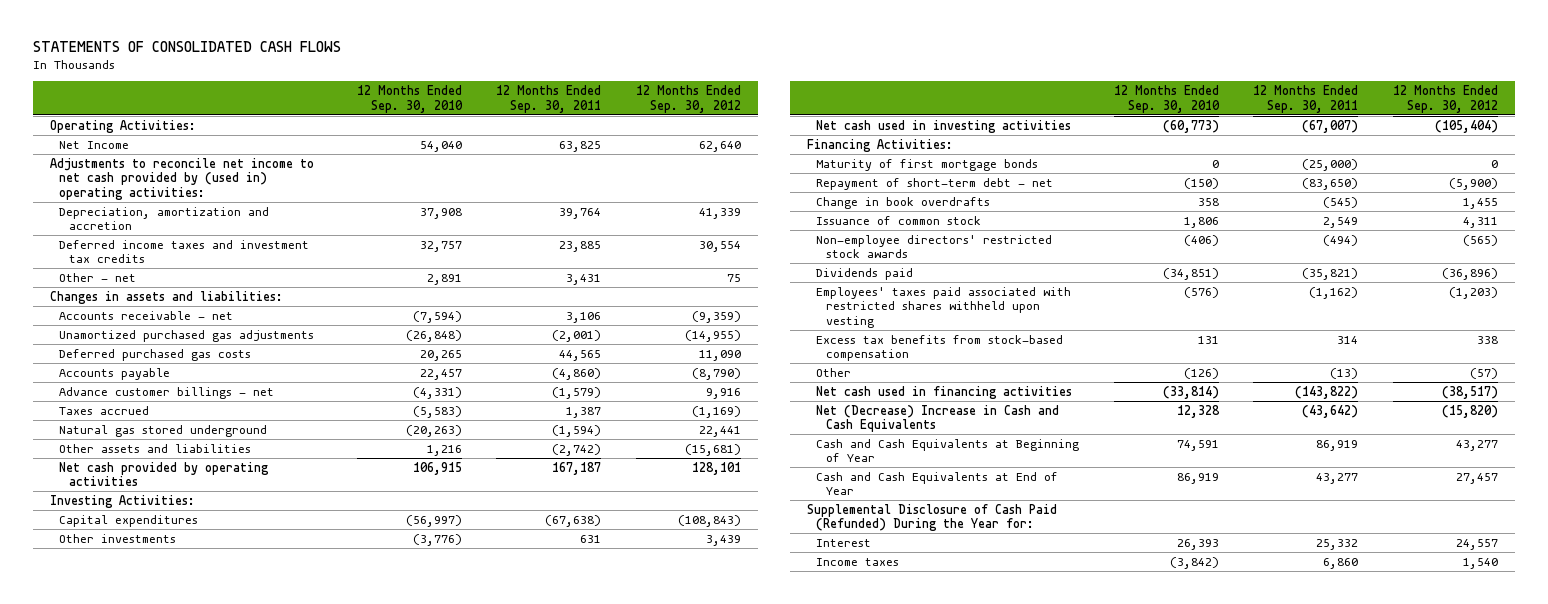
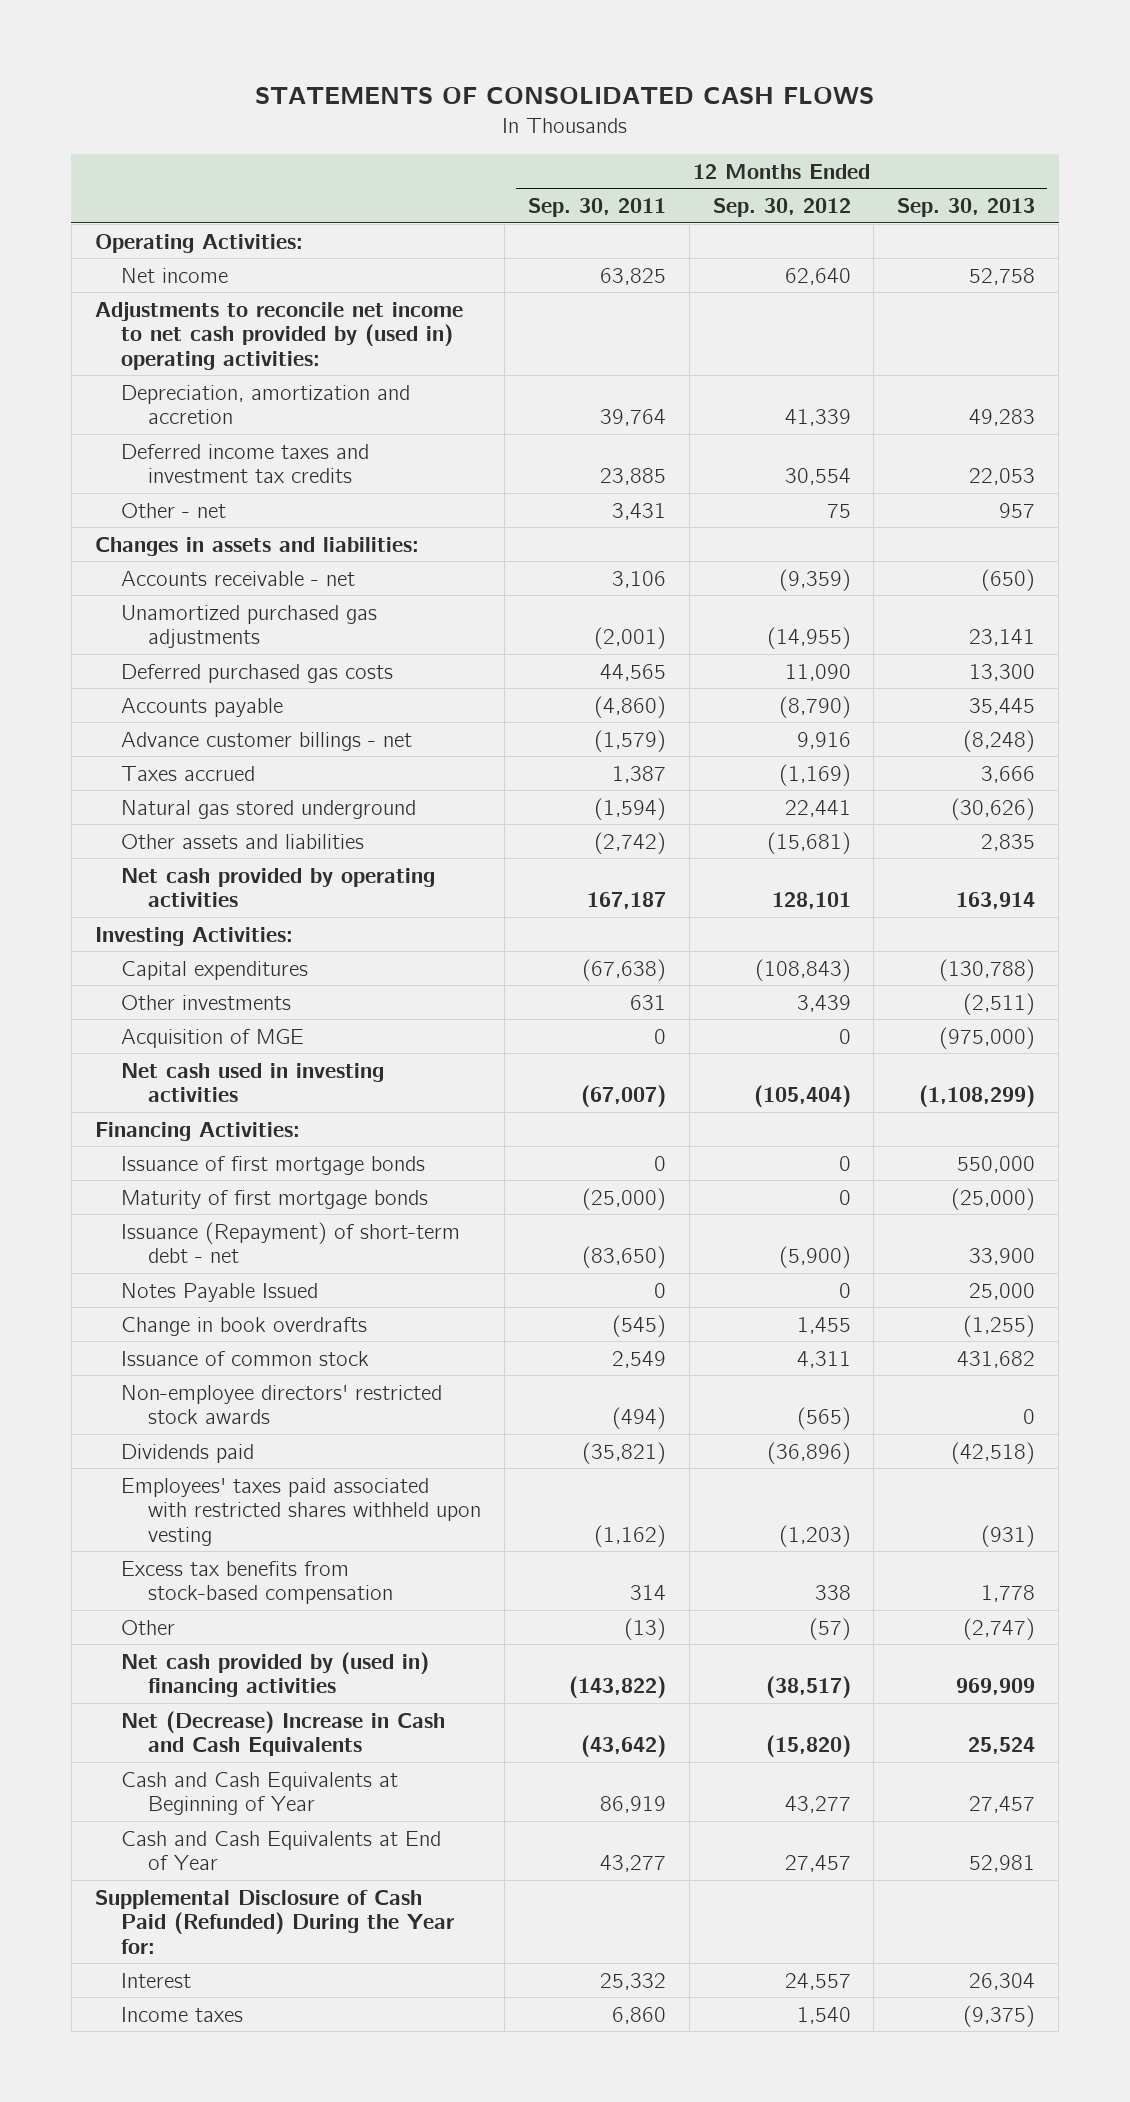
[356,85,463,113] 12 Months Ended Sep. 30, 2010 -> none
none -> [897,198,1036,218] Sep. 30, 2013
[59,140,130,149] Net Income -> [121,267,229,283] Net income
none -> [121,1028,305,1048] Acquisition of MGE
none -> [121,1155,426,1175] Issuance of first mortgage bonds
[816,177,1054,190] Repayment of short-term debt - net -> [121,1221,461,1264] Issuance (Repayment) of short-term debt - net
none -> [121,1282,319,1302] Notes Payable Issued
[816,385,1073,399] Net cash used in financing activities -> [121,1651,430,1698] Net cash provided by (used in) financing activities

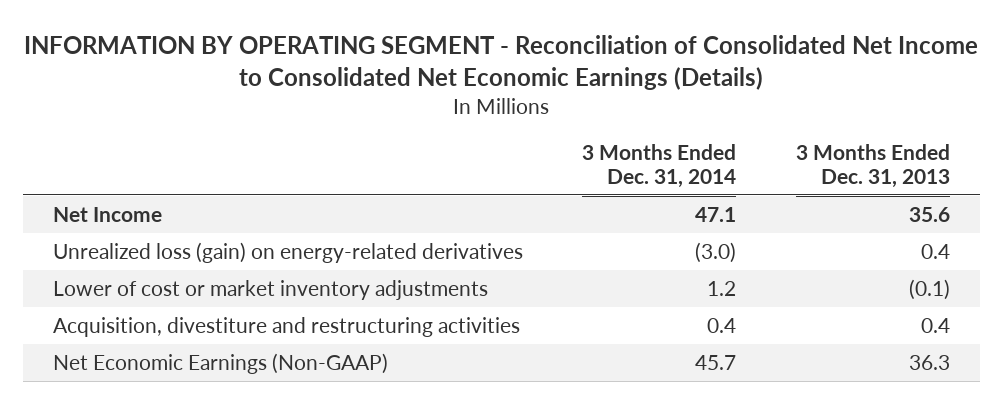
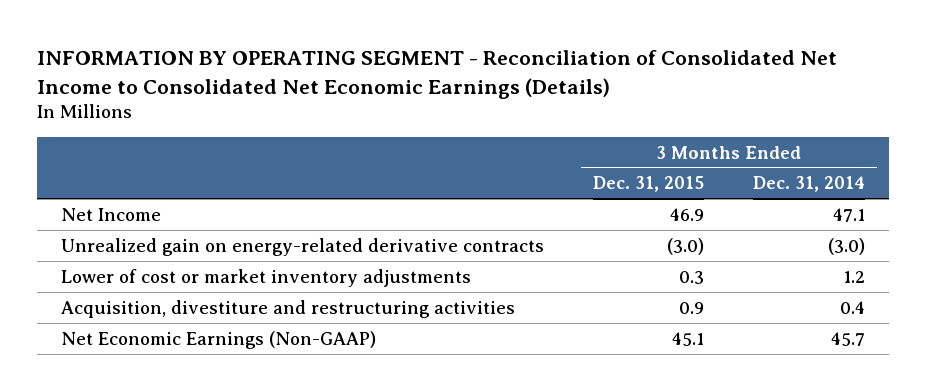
[795,143,950,188] 3 Months Ended Dec. 31, 2013 -> none
none -> [593,176,705,193] Dec. 31, 2015
[52,241,523,263] Unrealized loss (gain) on energy-related derivatives -> [61,237,545,256] Unrealized gain on energy-related derivative contracts

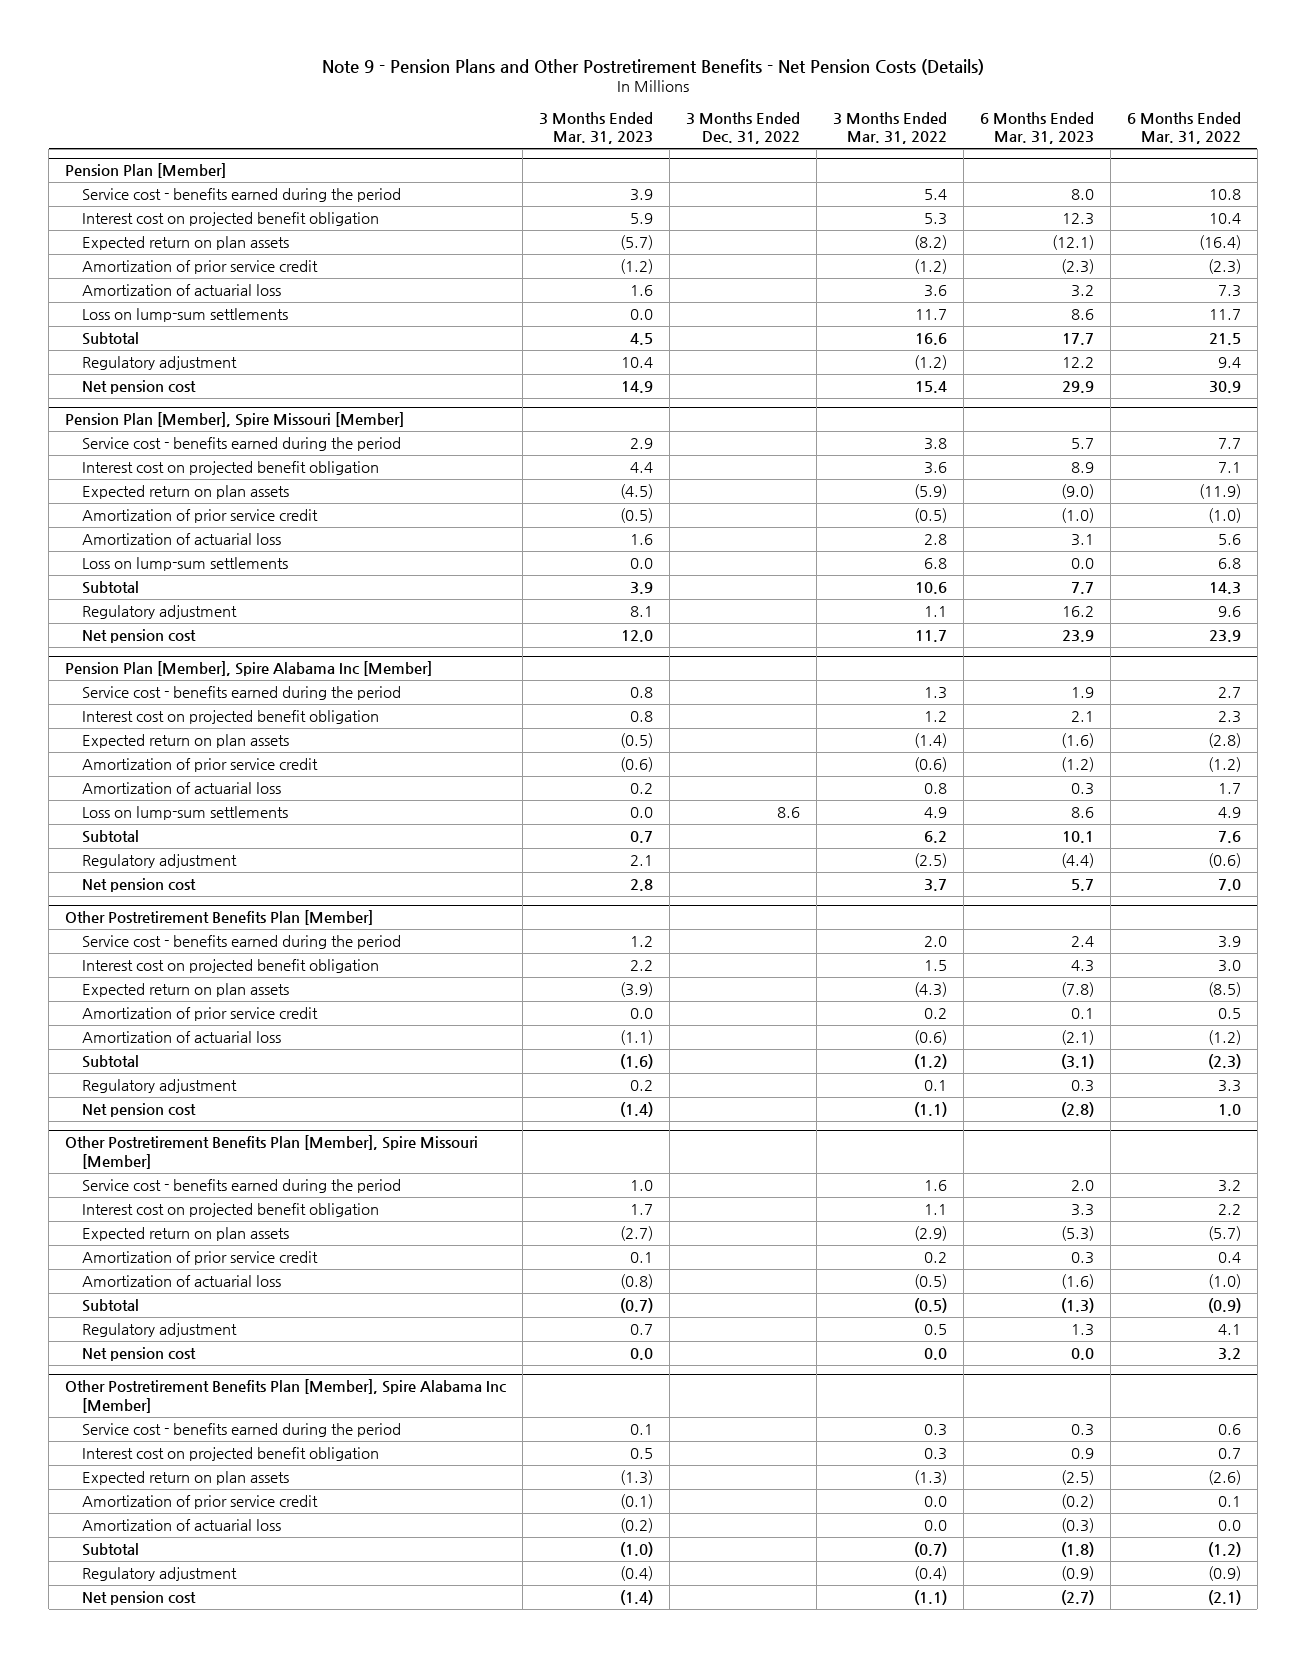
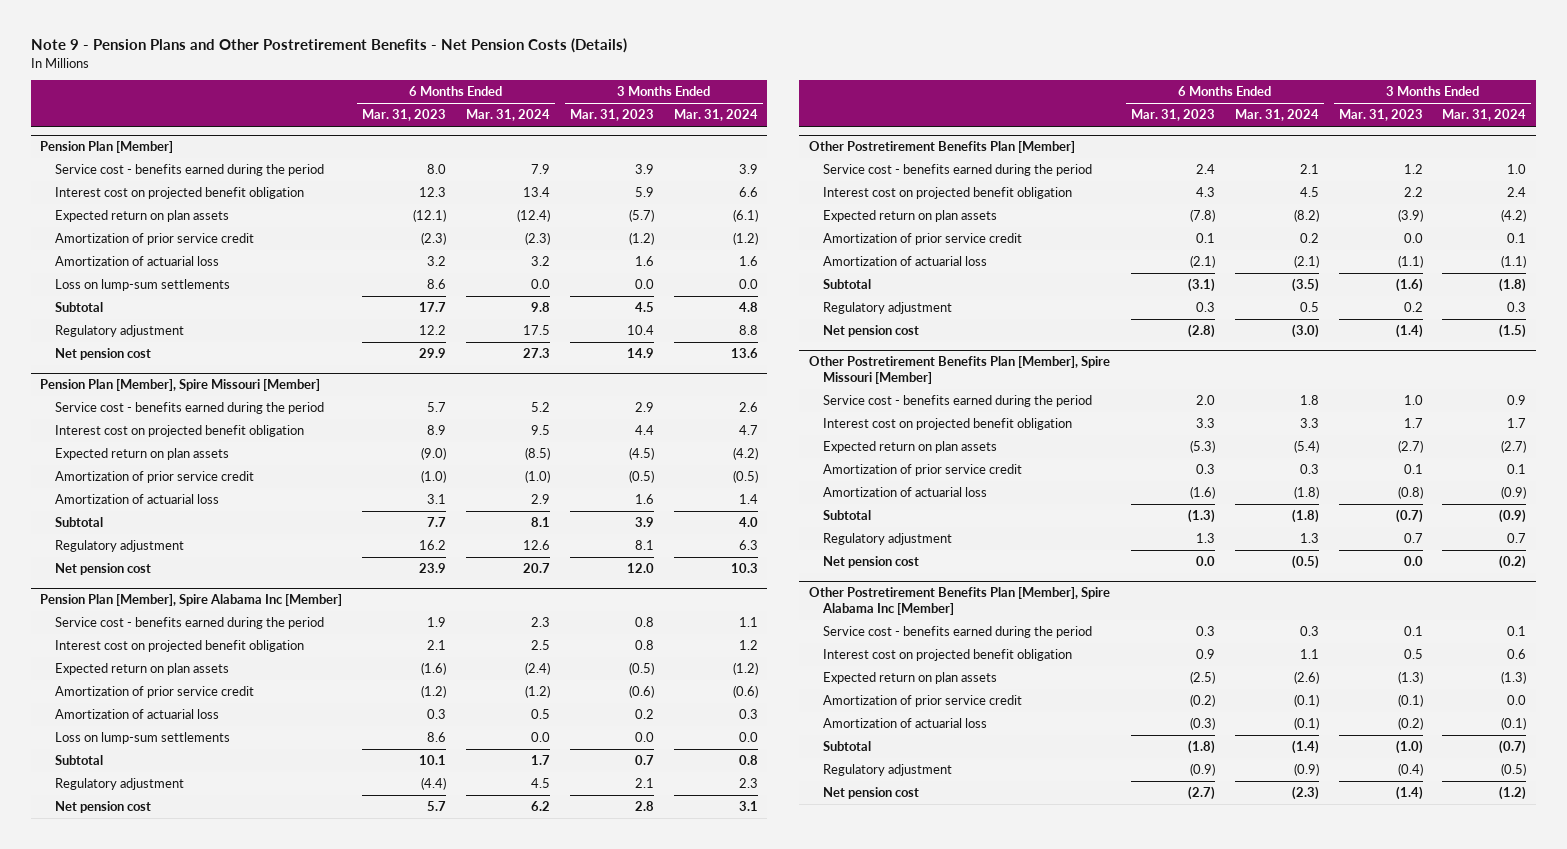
[686,111,801,145] 3 Months Ended Dec. 31, 2022 -> none
[832,111,947,145] 3 Months Ended Mar. 31, 2022 -> none
[1126,111,1241,145] 6 Months Ended Mar. 31, 2022 -> none
none -> [466,109,551,122] Mar. 31, 2024
none -> [673,109,758,122] Mar. 31, 2024
[81,557,288,572] Loss on lump-sum settlements -> none

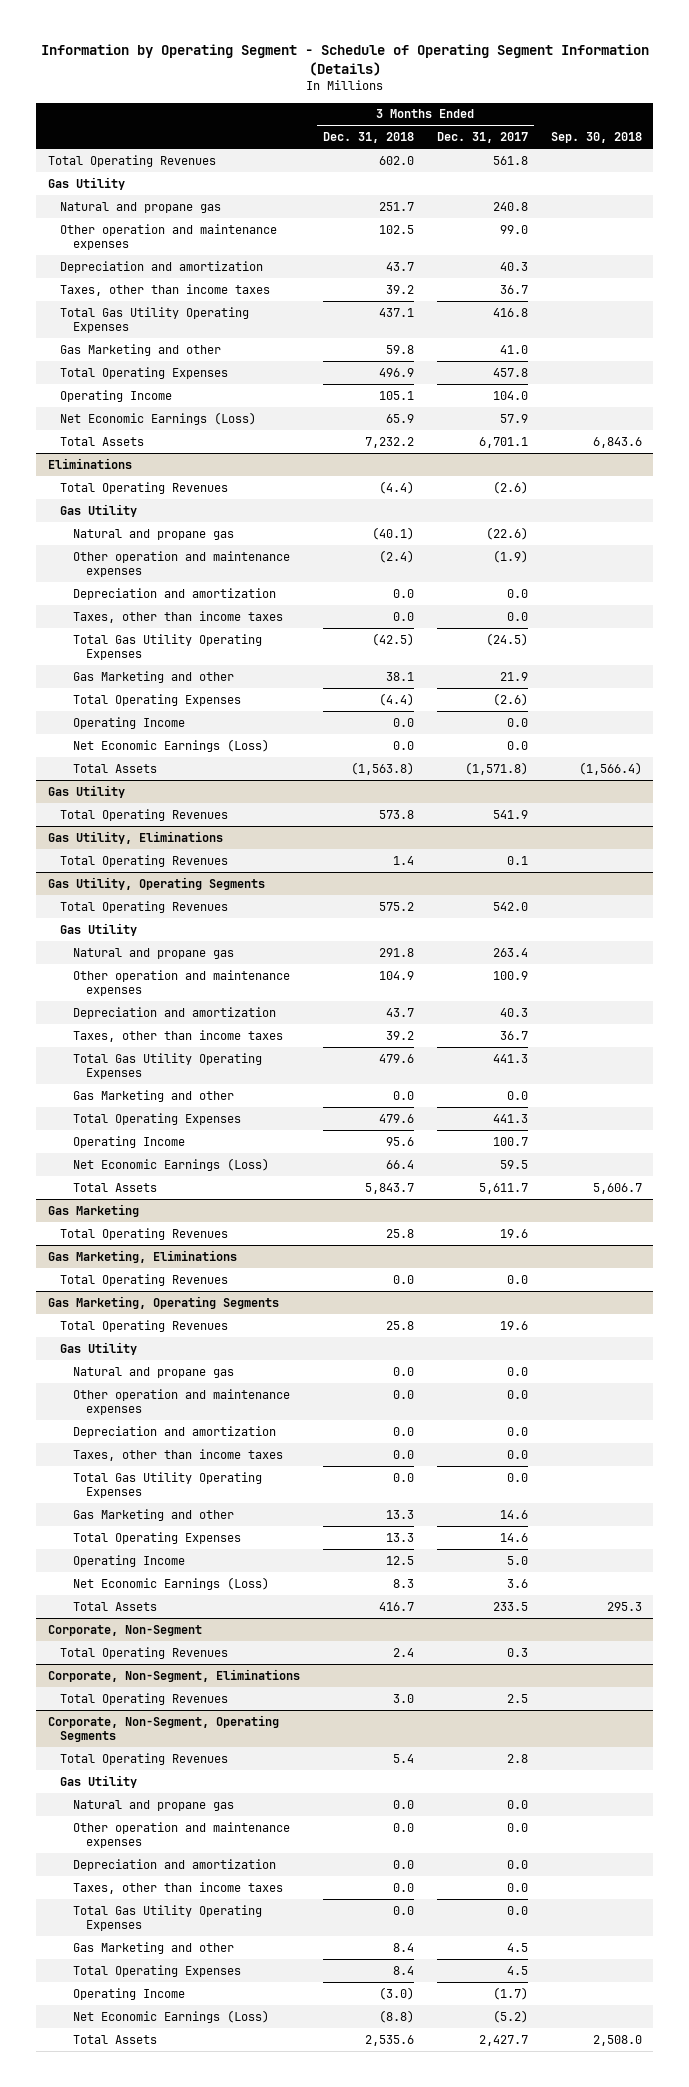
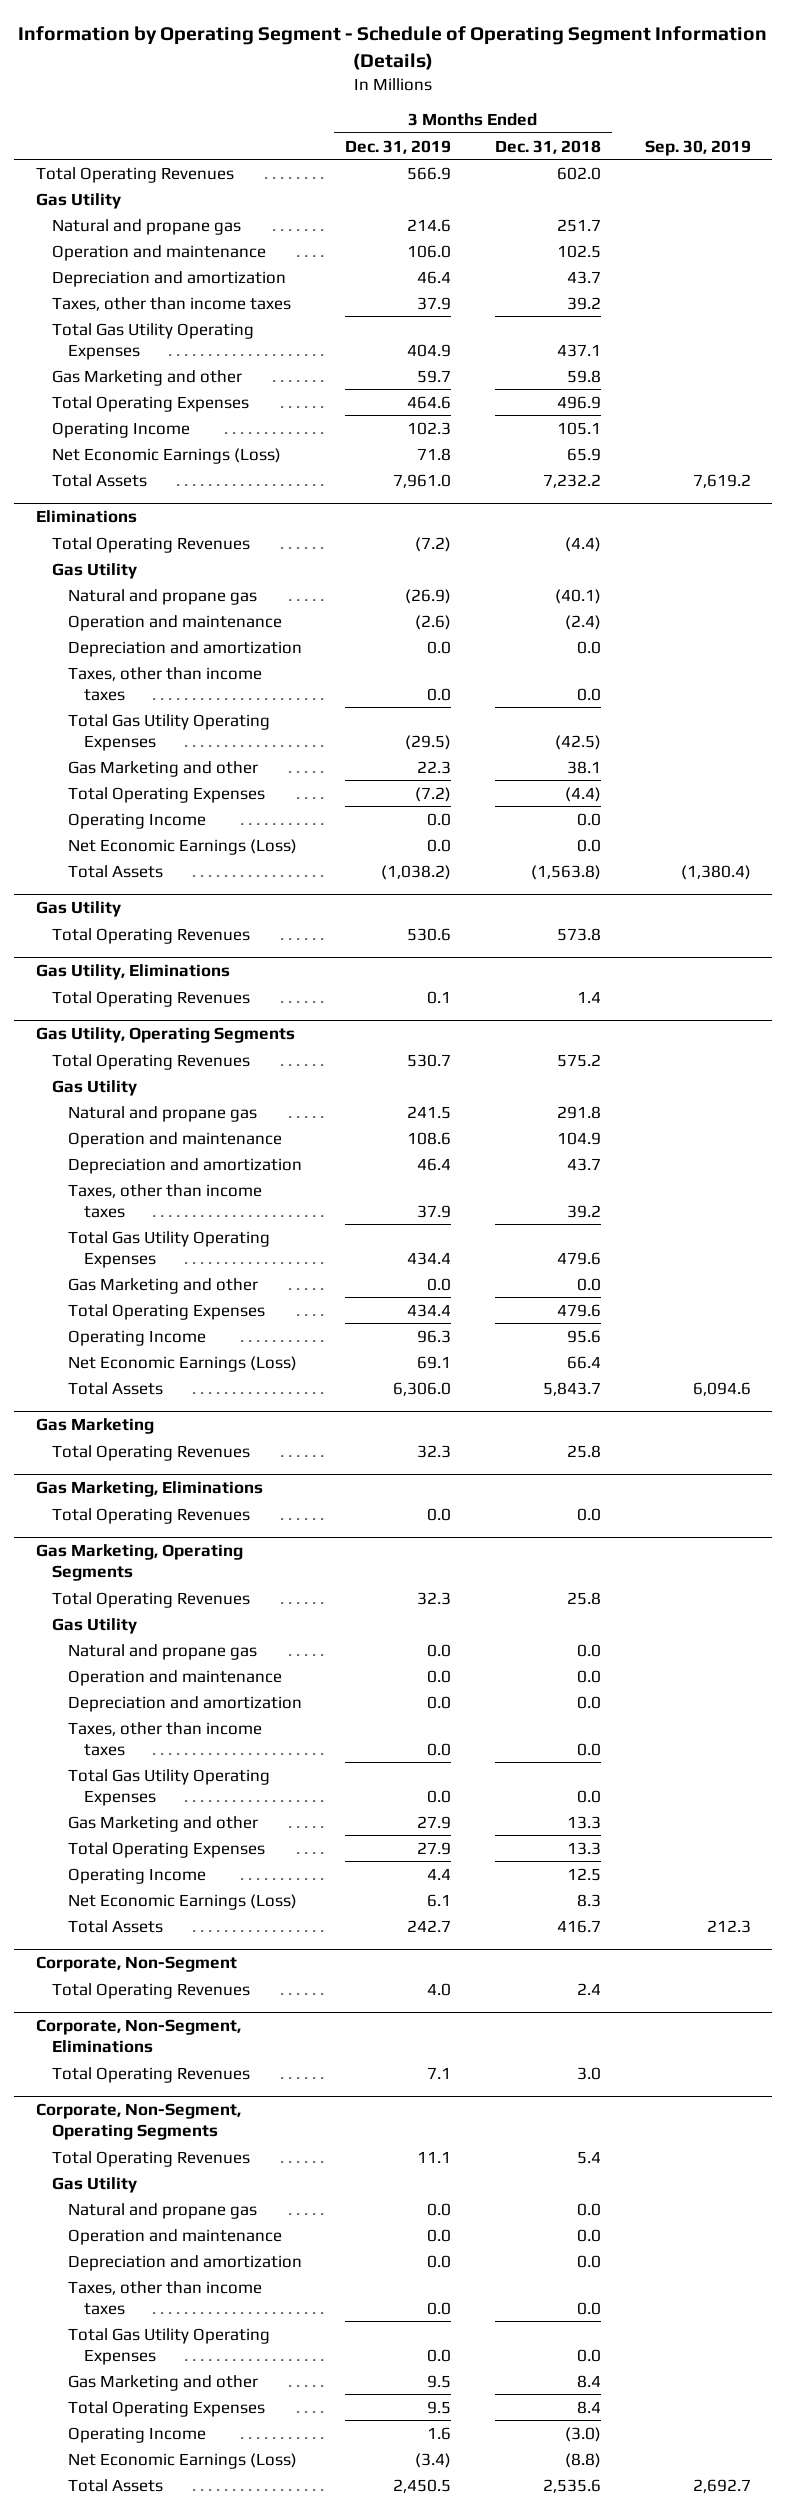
[436,132,528,144] Dec. 31, 2017 -> none
[550,132,642,144] Sep. 30, 2018 -> none
none -> [345,139,452,154] Dec. 31, 2019
none -> [644,139,751,156] Sep. 30, 2019
[60,223,278,251] Other operation and maintenance expenses -> [51,244,266,261] Operation and maintenance
[73,550,291,578] Other operation and maintenance expenses -> [67,614,282,631] Operation and maintenance
[73,969,291,997] Other operation and maintenance expenses -> [67,1131,282,1148] Operation and maintenance
[73,1388,291,1416] Other operation and maintenance expenses -> [67,1669,282,1686] Operation and maintenance
[73,1821,291,1849] Other operation and maintenance expenses -> [67,2228,282,2245] Operation and maintenance

